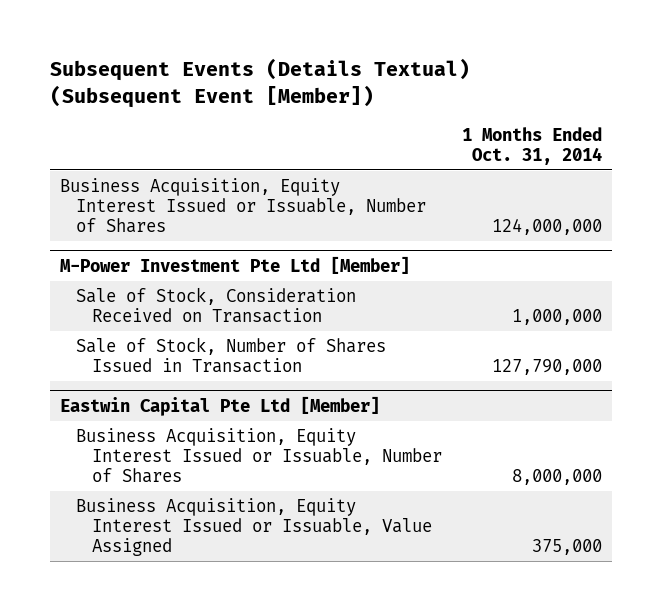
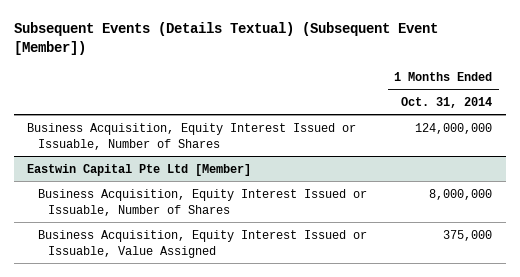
[60,255,411,274] M-Power Investment Pte Ltd [Member] -> none
[76,287,357,323] Sale of Stock, Consideration Received on Transaction -> none
[76,337,387,373] Sale of Stock, Number of Shares Issued in Transaction -> none

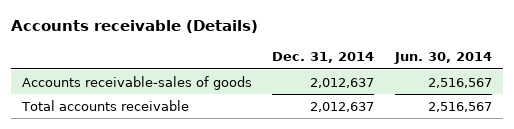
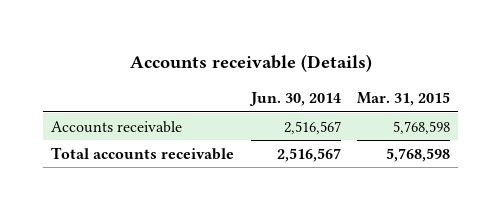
[272,52,375,64] Dec. 31, 2014 -> none
none -> [357,92,451,107] Mar. 31, 2015
[21,75,252,90] Accounts receivable-sales of goods -> [51,120,183,133] Accounts receivable

